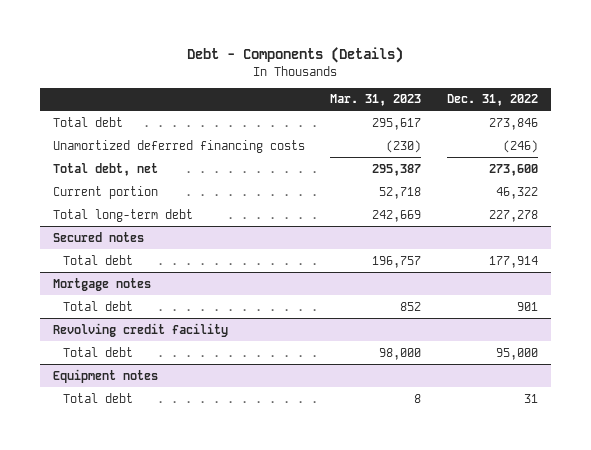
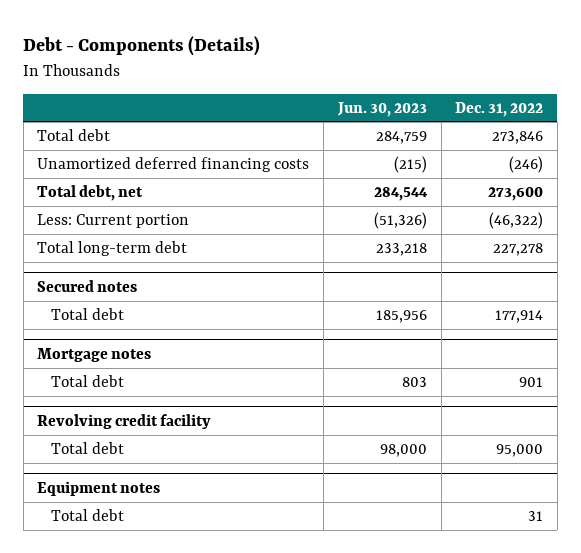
[330,94,422,107] Mar. 31, 2023 -> none
none -> [336,101,427,117] Jun. 30, 2023
[52,185,158,199] Current portion -> [37,214,190,229] Less: Current portion
[495,186,538,199] 46,322 -> [489,212,544,230] (46,322)

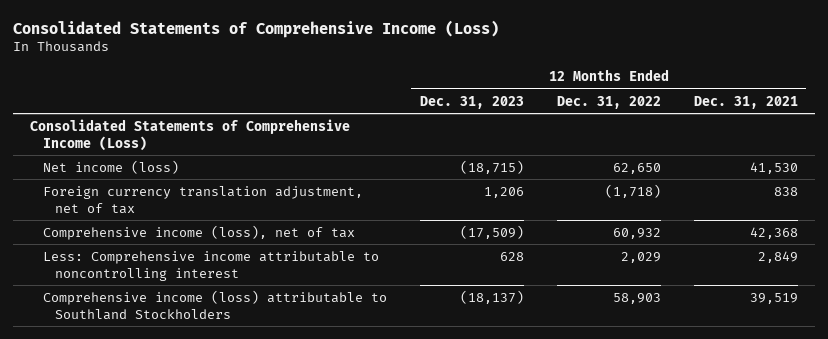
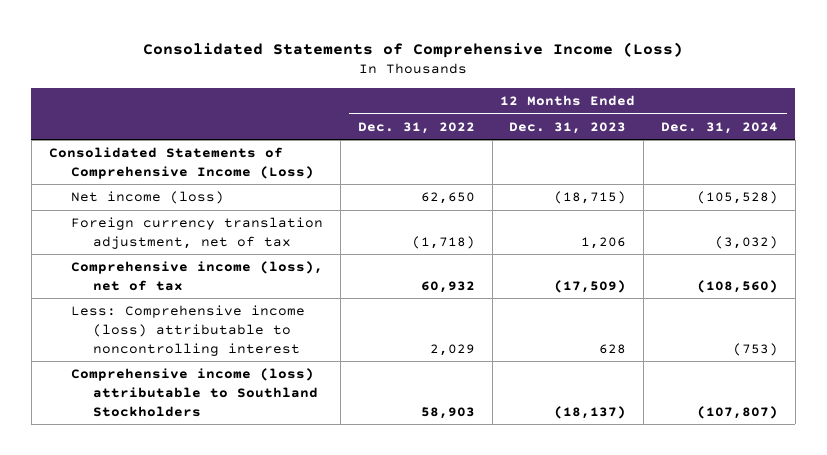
[694,95,799,109] Dec. 31, 2021 -> none
none -> [661,121,779,134] Dec. 31, 2024
[42,250,379,281] Less: Comprehensive income attributable to noncontrolling interest -> [71,305,306,356] Less: Comprehensive income (loss) attributable to noncontrolling interest

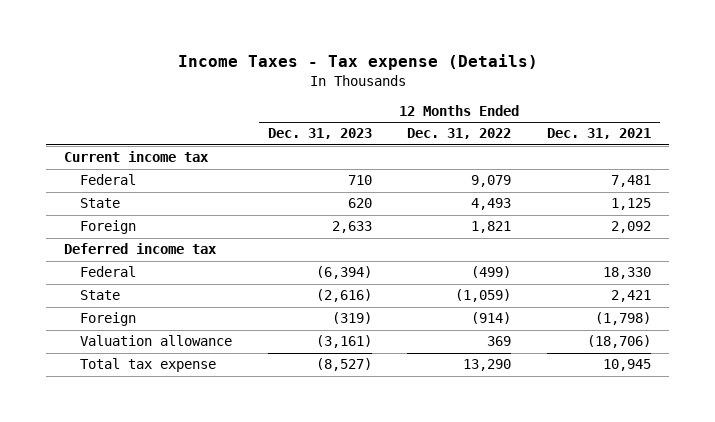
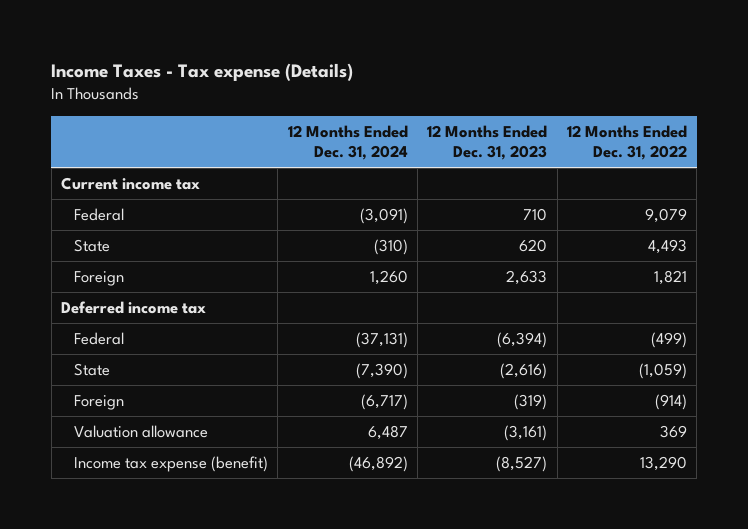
[547,128,652,140] Dec. 31, 2021 -> none
none -> [287,124,408,161] 12 Months Ended Dec. 31, 2024
[79,358,216,373] Total tax expense -> [74,456,269,473] Income tax expense (benefit)

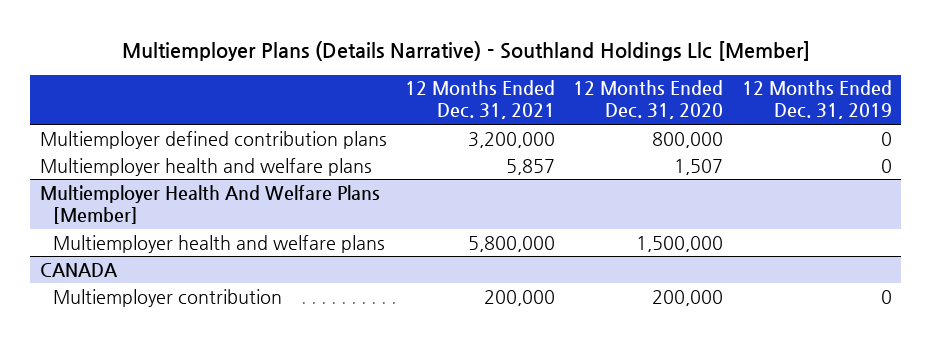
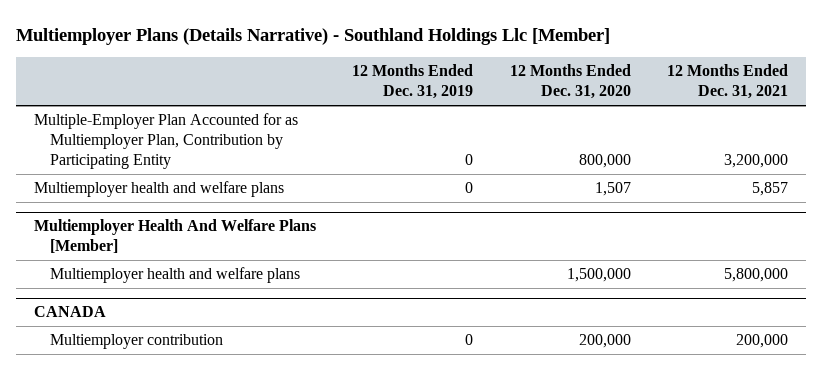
[39,130,387,149] Multiemployer defined contribution plans -> [33,113,298,170] Multiple-Employer Plan Accounted for as Multiemployer Plan, Contribution by Participating Entity

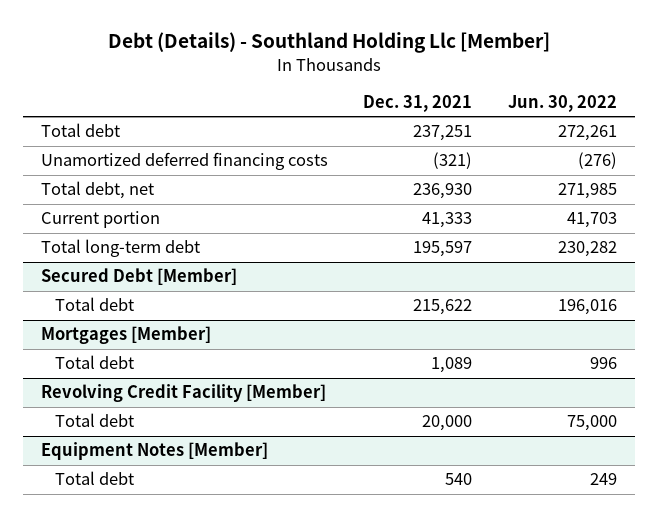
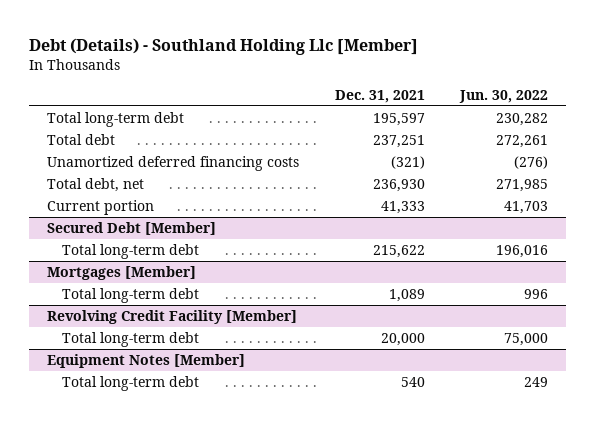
[40,239,200,258] Total long-term debt -> [46,112,184,128] Total long-term debt
[55,297,135,312] Total debt -> [61,244,199,260] Total long-term debt
[55,355,135,370] Total debt -> [61,288,199,304] Total long-term debt
[55,413,135,428] Total debt -> [61,332,199,348] Total long-term debt
[55,471,135,486] Total debt -> [61,376,199,392] Total long-term debt

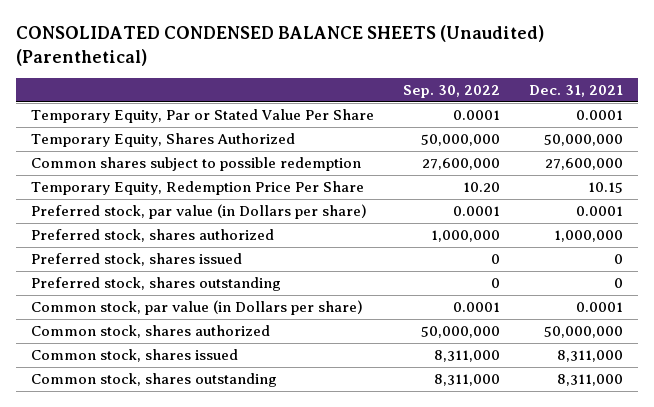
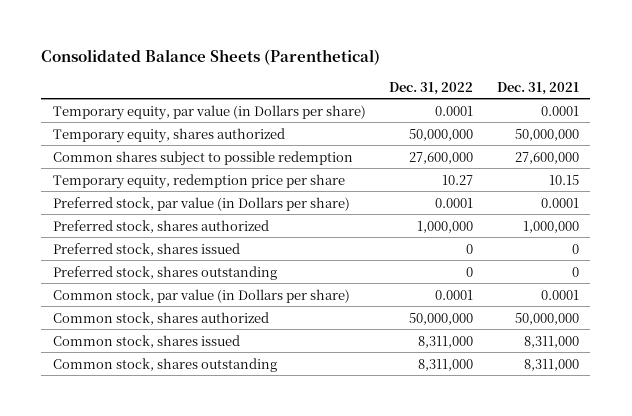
[16,25,545,66] CONSOLIDATED CONDENSED BALANCE SHEETS (Unaudited) (Parenthetical) -> [41,48,381,65] Consolidated Balance Sheets (Parenthetical)
[402,85,500,99] Sep. 30, 2022 -> none
none -> [389,81,474,95] Dec. 31, 2022
[30,109,374,124] Temporary Equity, Par or Stated Value Per Share -> [52,104,366,120] Temporary equity, par value (in Dollars per share)
[30,133,295,148] Temporary Equity, Shares Authorized -> [52,127,285,143] Temporary equity, shares authorized
[30,181,364,196] Temporary Equity, Redemption Price Per Share -> [52,173,345,189] Temporary equity, redemption price per share

